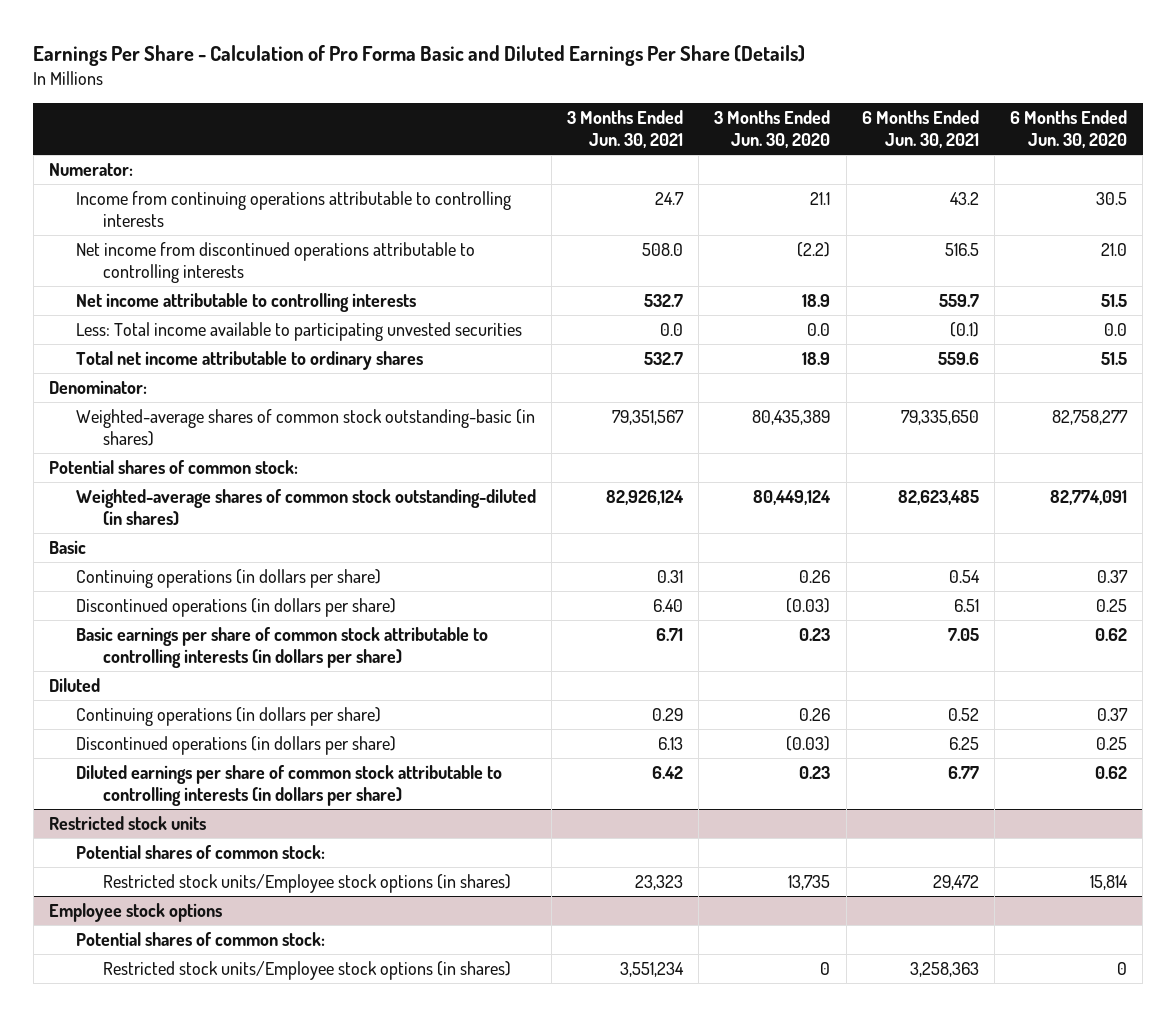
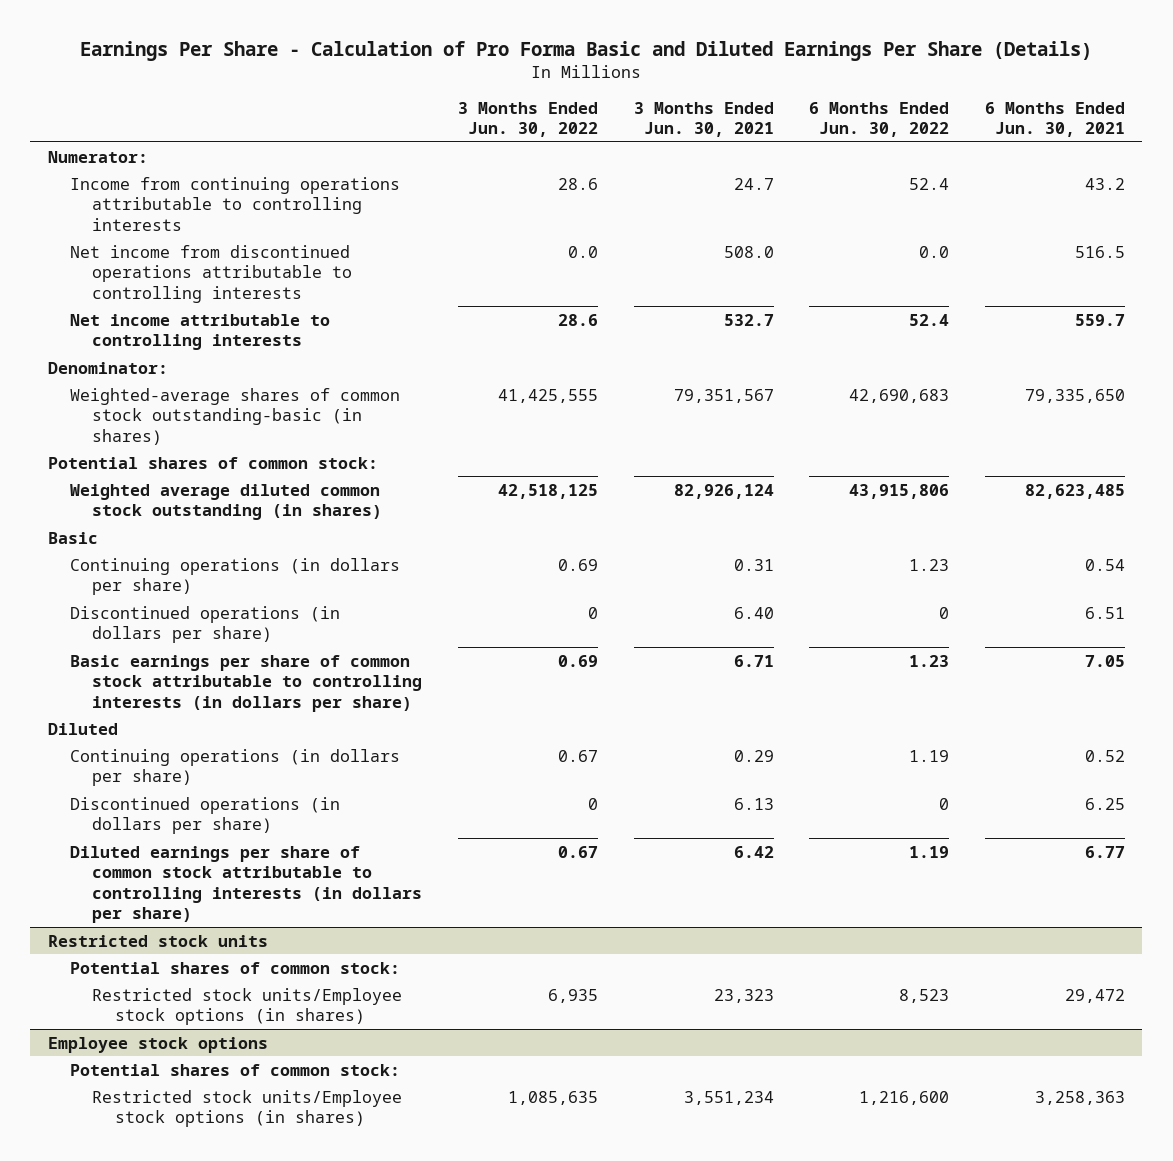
[714,109,831,149] 3 Months Ended Jun. 30, 2020 -> none
[1010,109,1128,149] 6 Months Ended Jun. 30, 2020 -> none
none -> [458,101,599,138] 3 Months Ended Jun. 30, 2022
none -> [809,101,950,138] 6 Months Ended Jun. 30, 2022
[75,321,522,341] Less: Total income available to participating unvested securities -> none
[75,350,423,370] Total net income attributable to ordinary shares -> none
[75,488,536,527] Weighted-average shares of common stock outstanding-diluted (in shares) -> [70,483,383,521] Weighted average diluted common stock outstanding (in shares)

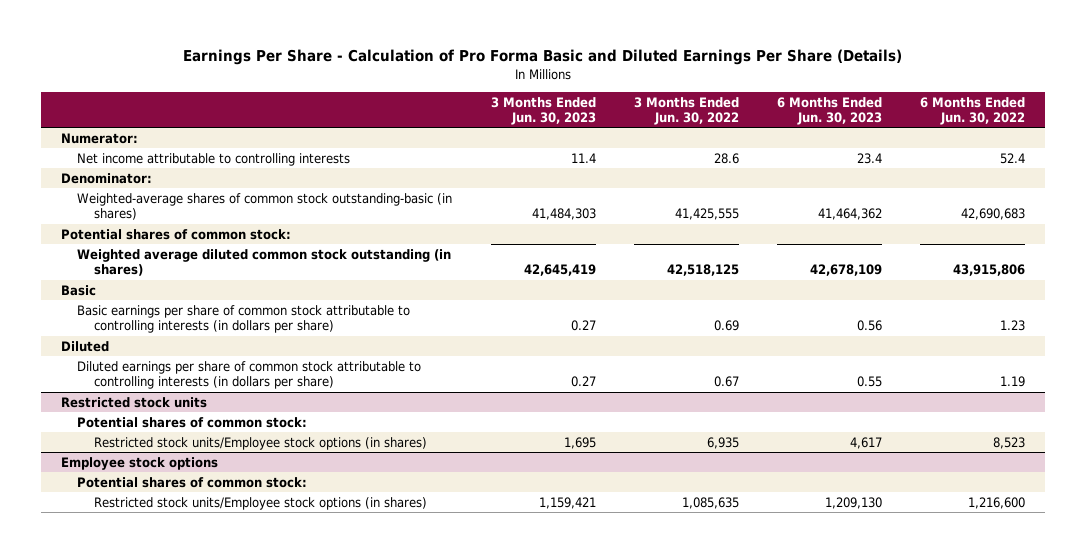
[633,101,774,138] 3 Months Ended Jun. 30, 2021 -> none
[984,101,1125,138] 6 Months Ended Jun. 30, 2021 -> none
none -> [490,96,596,125] 3 Months Ended Jun. 30, 2023
none -> [777,96,883,125] 6 Months Ended Jun. 30, 2023
[70,176,401,231] Income from continuing operations attributable to controlling interests -> none
[70,244,353,303] Net income from discontinued operations attributable to controlling interests -> none
[70,557,401,596] Continuing operations (in dollars per share) -> none
[70,605,341,644] Discontinued operations (in dollars per share) -> none
[70,748,401,787] Continuing operations (in dollars per share) -> none
[70,796,341,835] Discontinued operations (in dollars per share) -> none

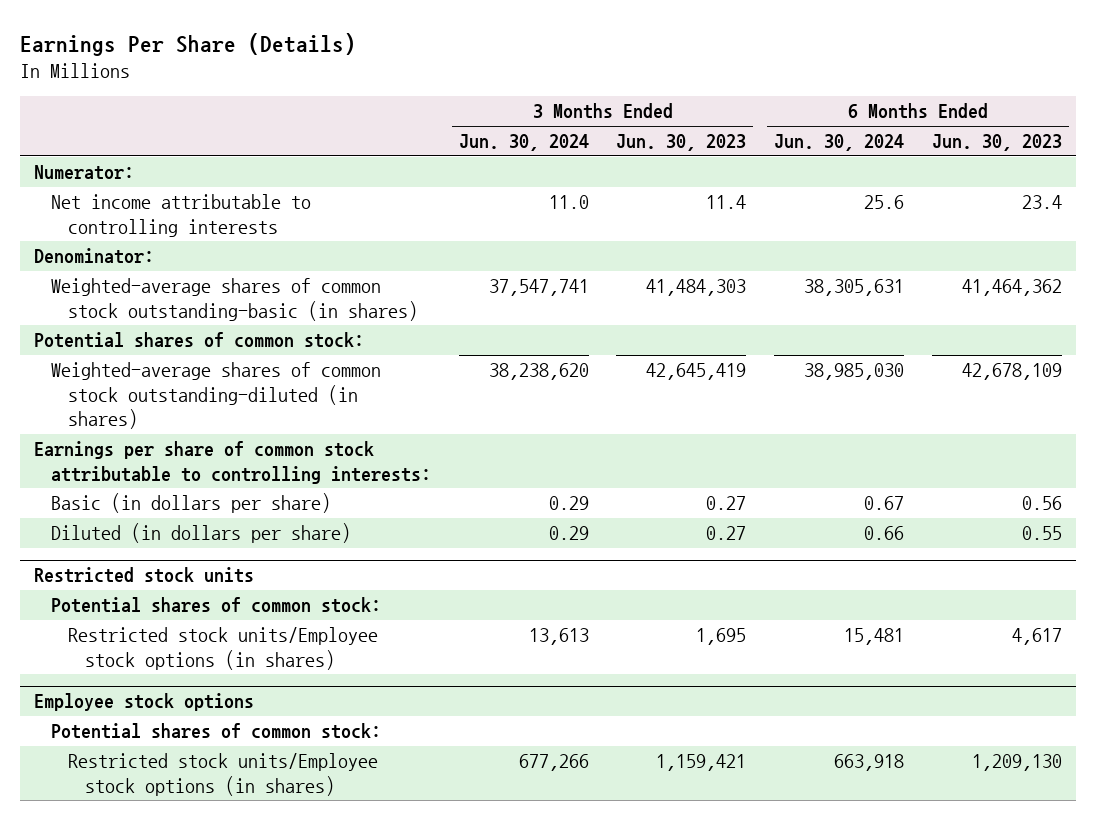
[182,49,902,66] Earnings Per Share - Calculation of Pro Forma Basic and Diluted Earnings Per Share (Details) -> [20,32,357,56] Earnings Per Share (Details)
[633,96,739,125] 3 Months Ended Jun. 30, 2022 -> none
[920,96,1026,125] 6 Months Ended Jun. 30, 2022 -> none
none -> [458,134,589,152] Jun. 30, 2024
none -> [774,134,905,152] Jun. 30, 2024
[60,284,96,296] Basic -> none
[60,340,109,352] Diluted -> none
[77,248,452,277] Weighted average diluted common stock outstanding (in shares) -> [50,362,381,430] Weighted-average shares of common stock outstanding-diluted (in shares)
none -> [34,441,431,484] Earnings per share of common stock attributable to controlling interests:
[77,304,411,334] Basic earnings per share of common stock attributable to controlling interests (in dollars per share) -> [50,493,331,514] Basic (in dollars per share)
[77,360,422,390] Diluted earnings per share of common stock attributable to controlling interests (in dollars per share) -> [50,523,351,544] Diluted (in dollars per share)

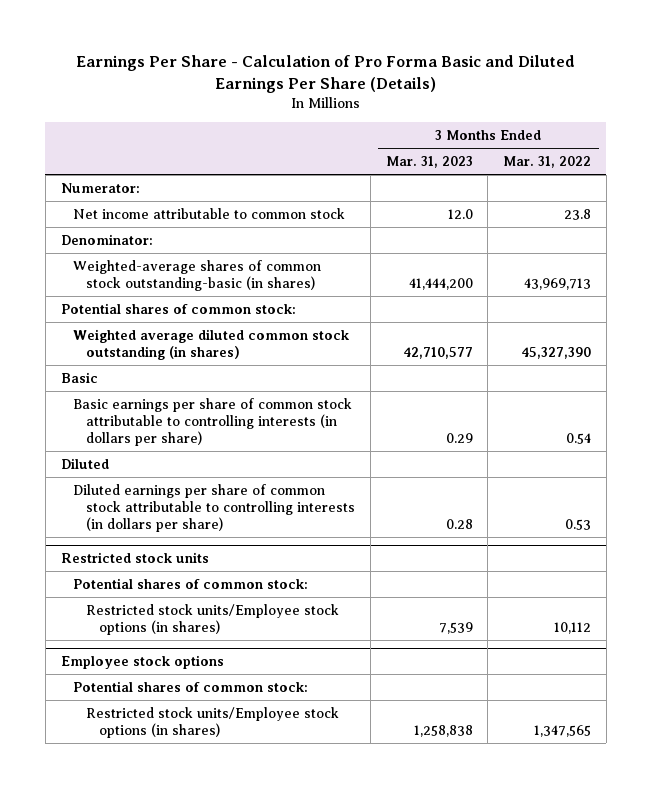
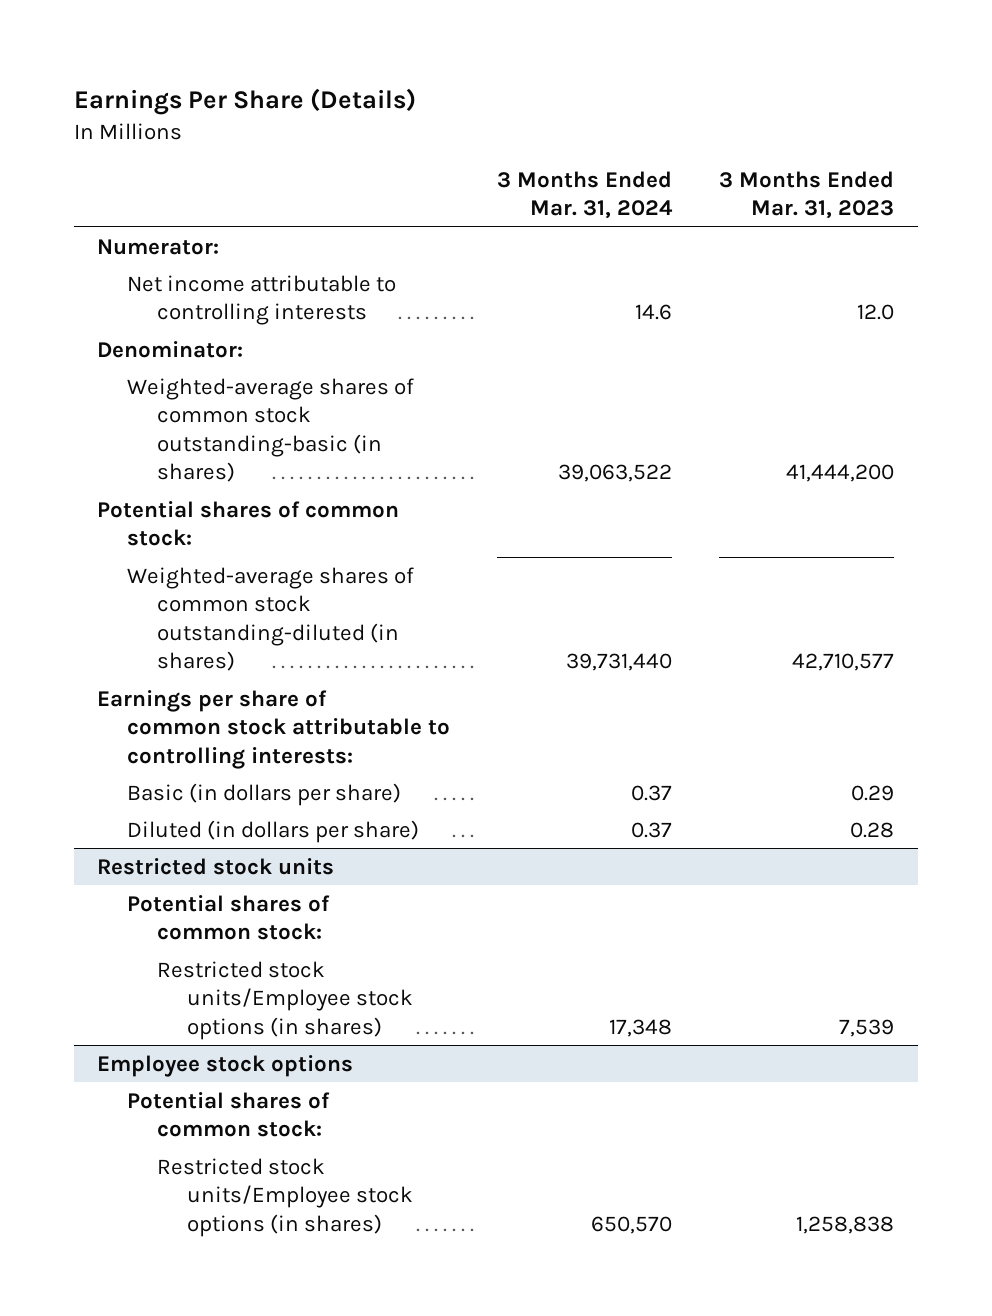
[75,55,575,94] Earnings Per Share - Calculation of Pro Forma Basic and Diluted Earnings Per Share (Details) -> [73,88,416,116] Earnings Per Share (Details)
[503,156,592,169] Mar. 31, 2022 -> none
none -> [497,170,674,219] 3 Months Ended Mar. 31, 2024
[73,207,346,219] Net income attributable to common stock -> [127,274,397,326] Net income attributable to controlling interests
[60,371,98,383] Basic -> none
[60,457,109,469] Diluted -> none
[73,328,351,360] Weighted average diluted common stock outstanding (in shares) -> [127,566,415,671] Weighted-average shares of common stock outstanding-diluted (in shares)
none -> [97,689,451,769] Earnings per share of common stock attributable to controlling interests:
[73,397,353,446] Basic earnings per share of common stock attributable to controlling interests (in dollars per share) -> [127,782,402,806] Basic (in dollars per share)
[73,483,356,532] Diluted earnings per share of common stock attributable to controlling interests (in dollars per share) -> [127,819,420,843] Diluted (in dollars per share)

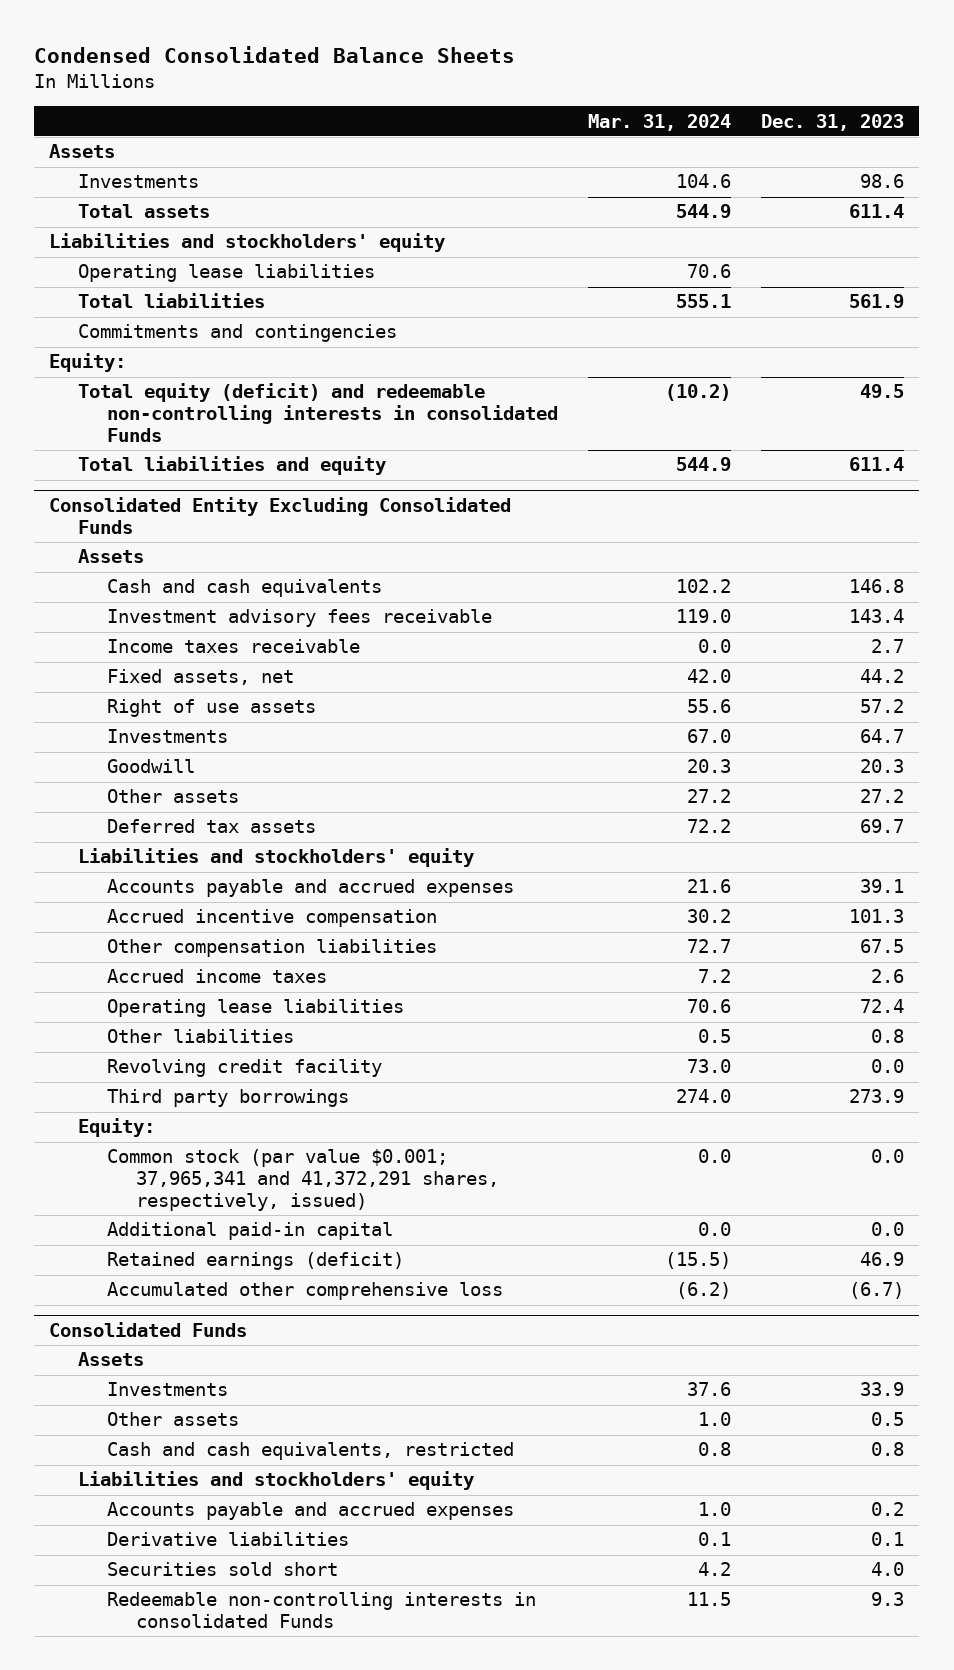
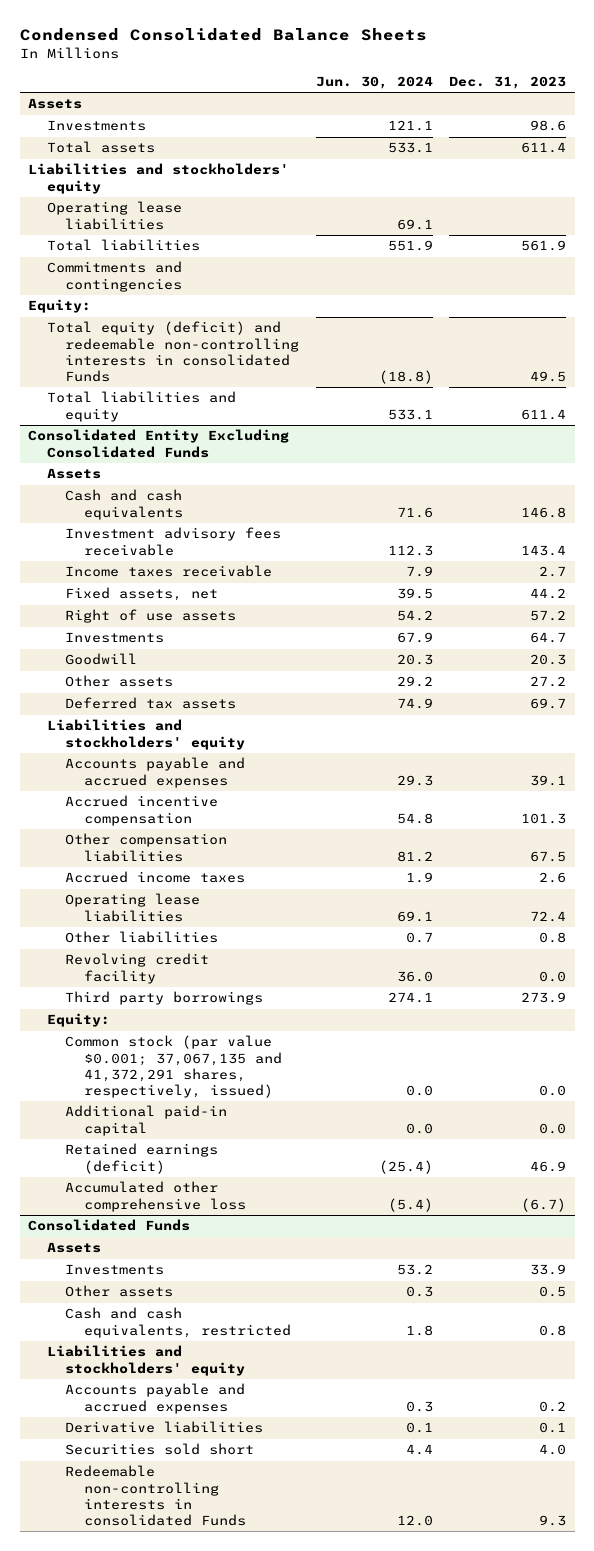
[588,113,732,131] Mar. 31, 2024 -> none
none -> [315,76,433,90] Jun. 30, 2024
[107,1149,500,1211] Common stock (par value $0.001; 37,965,341 and 41,372,291 shares, respectively, issued) -> [65,1035,283,1099] Common stock (par value $0.001; 37,067,135 and 41,372,291 shares, respectively, issued)

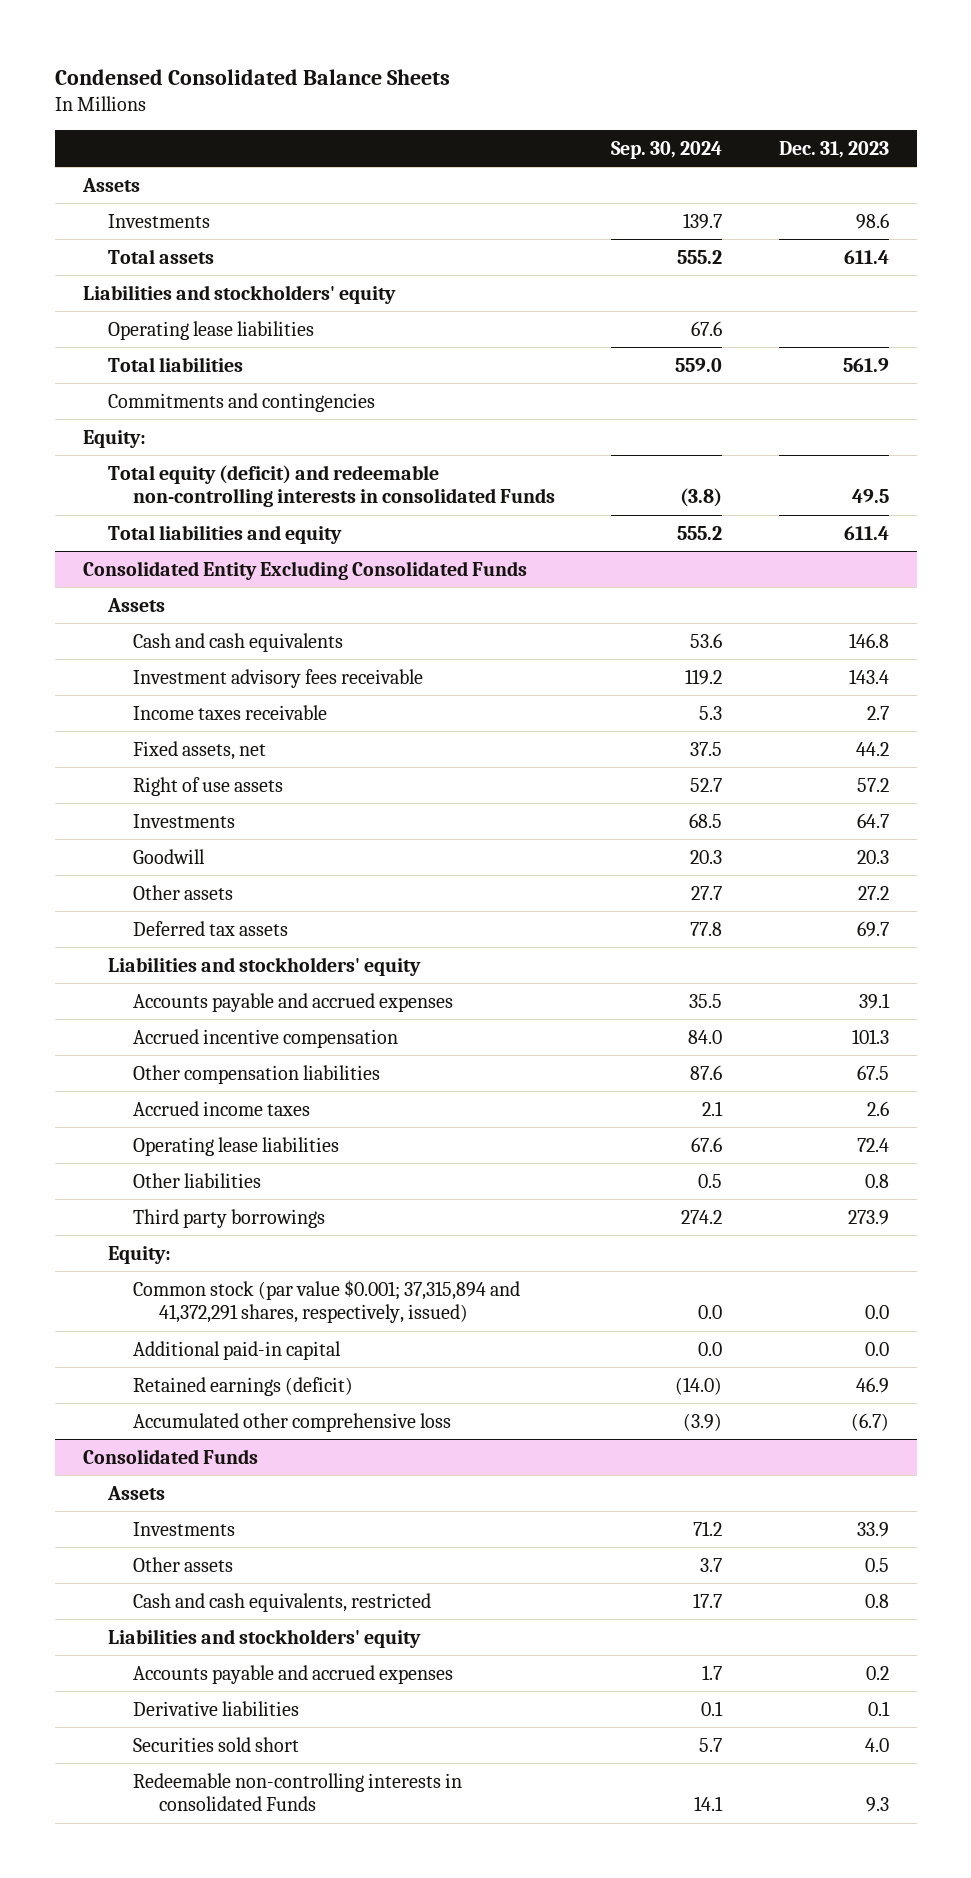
[315,76,433,90] Jun. 30, 2024 -> none
none -> [611,140,723,159] Sep. 30, 2024
[65,953,210,984] Revolving credit facility -> none
[65,1035,283,1099] Common stock (par value $0.001; 37,067,135 and 41,372,291 shares, respectively, issued) -> [133,1279,521,1324] Common stock (par value $0.001; 37,315,894 and 41,372,291 shares, respectively, issued)

